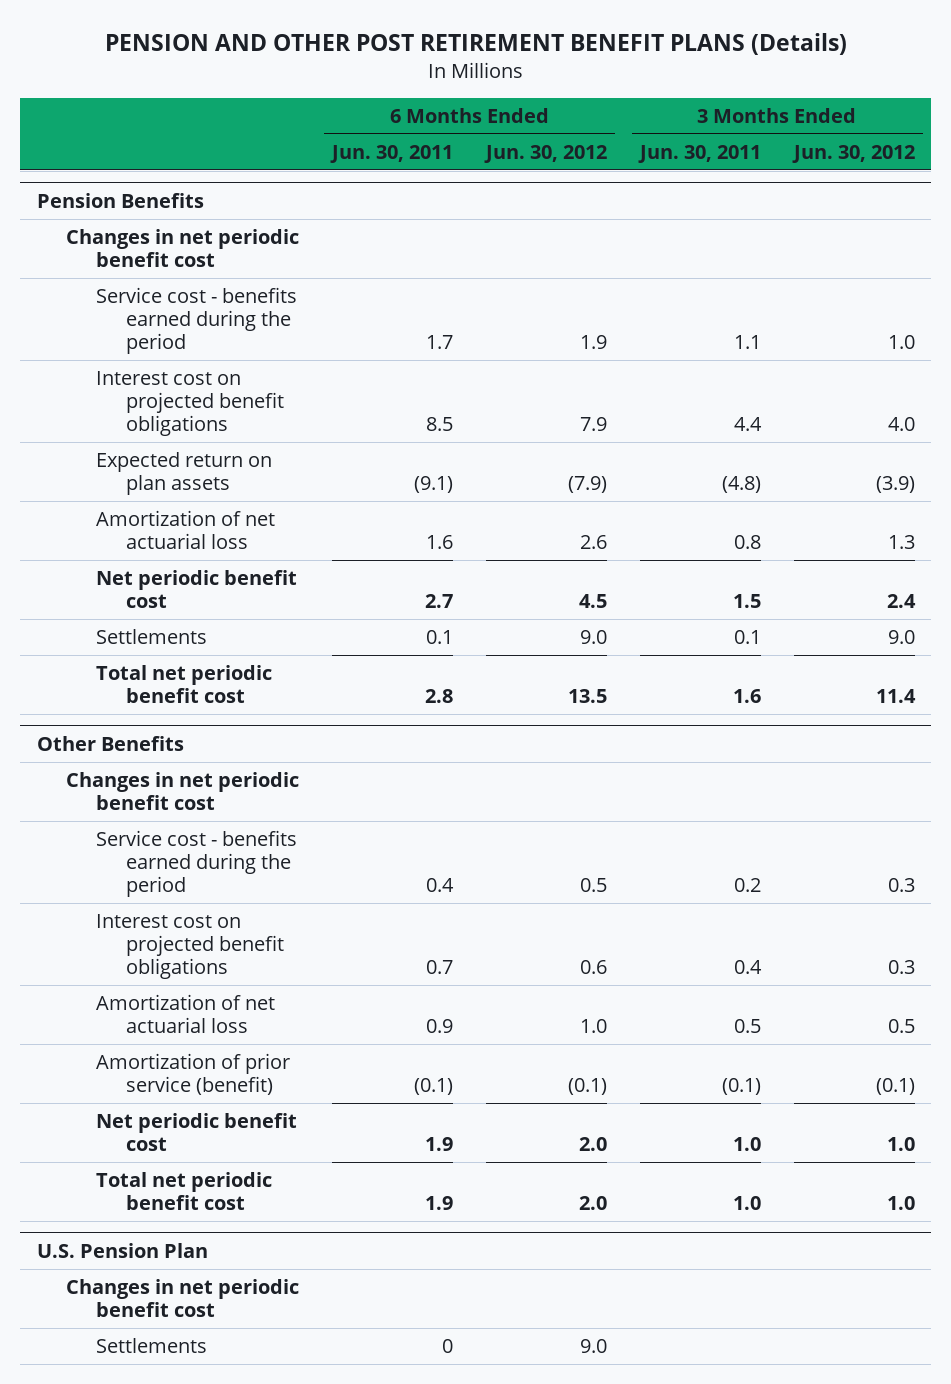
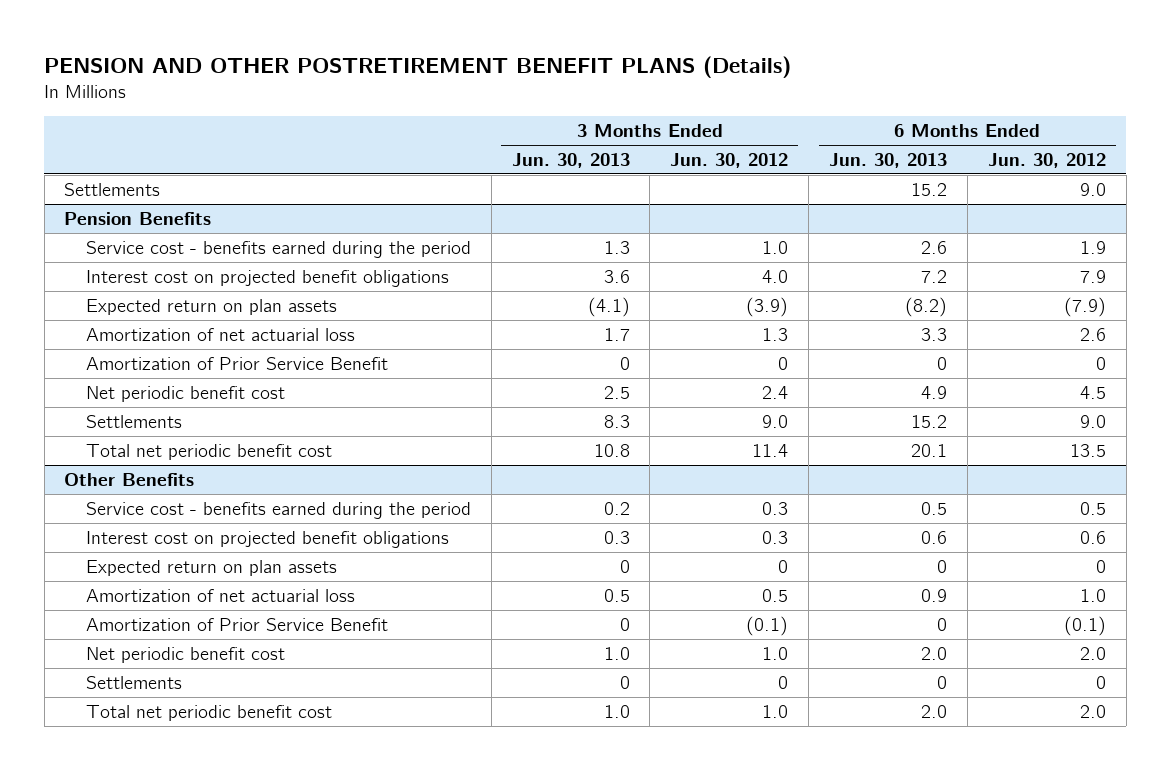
[104,33,847,56] PENSION AND OTHER POST RETIREMENT BENEFIT PLANS (Details) -> [44,55,792,78] PENSION AND OTHER POSTRETIREMENT BENEFIT PLANS (Details)
[330,144,454,163] Jun. 30, 2011 -> none
[637,144,761,163] Jun. 30, 2011 -> none
none -> [511,152,630,168] Jun. 30, 2013
none -> [828,152,947,168] Jun. 30, 2013
none -> [64,182,161,196] Settlements
[66,229,300,268] Changes in net periodic benefit cost -> none
none -> [85,356,388,370] Amortization of Prior Service Benefit
[66,772,300,811] Changes in net periodic benefit cost -> none
none -> [85,559,337,576] Expected return on plan assets
[96,1053,291,1096] Amortization of prior service (benefit) -> [85,617,388,631] Amortization of Prior Service Benefit
none -> [85,675,182,689] Settlements
[36,1242,208,1258] U.S. Pension Plan -> none
[66,1279,300,1318] Changes in net periodic benefit cost -> none
[96,1338,208,1354] Settlements -> none

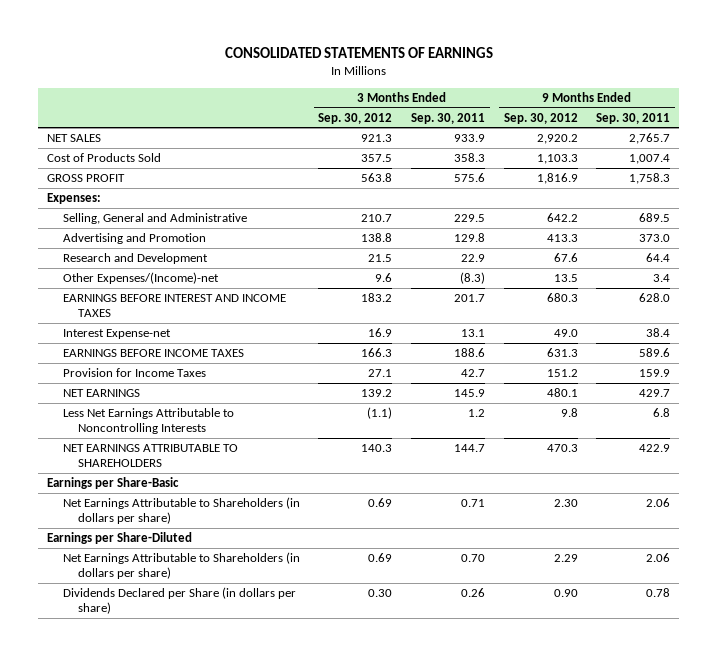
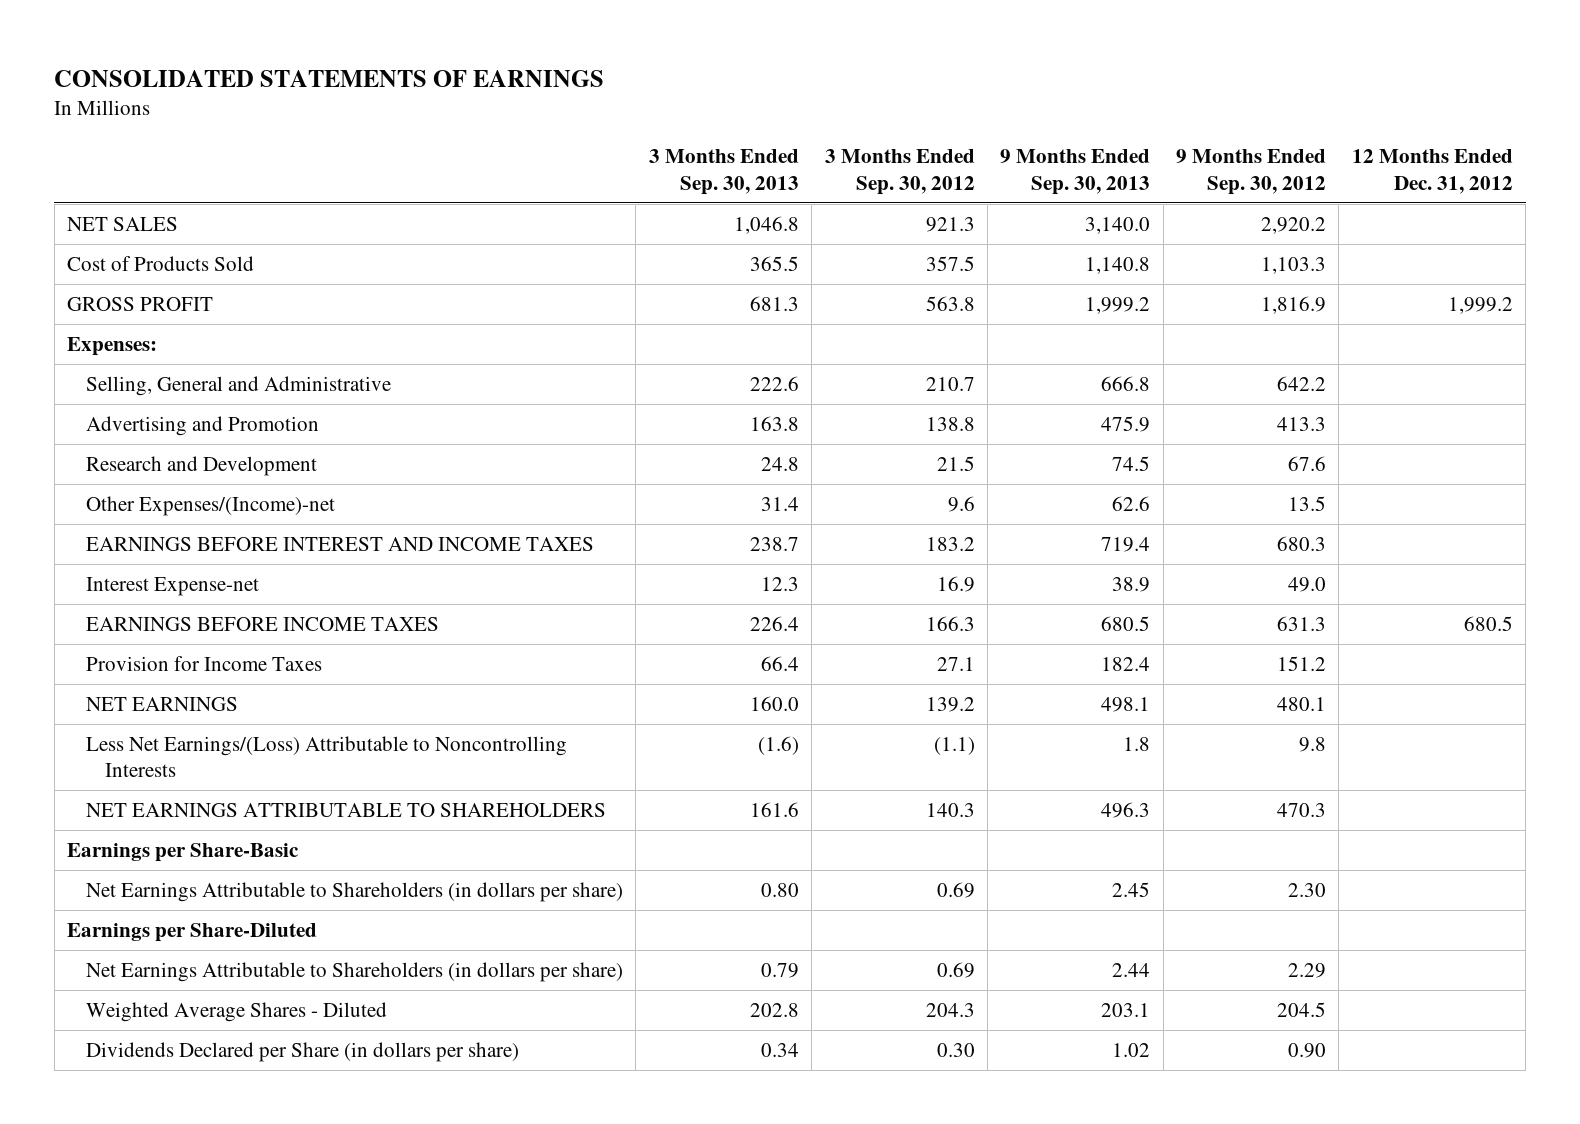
[410,112,485,124] Sep. 30, 2011 -> none
[596,112,671,124] Sep. 30, 2011 -> none
none -> [648,149,799,195] 3 Months Ended Sep. 30, 2013
none -> [1000,149,1151,195] 9 Months Ended Sep. 30, 2013
none -> [1351,149,1513,194] 12 Months Ended Dec. 31, 2012
[62,407,234,435] Less Net Earnings Attributable to Noncontrolling Interests -> [86,735,568,778] Less Net Earnings/(Loss) Attributable to Noncontrolling Interests
none -> [86,1001,388,1022] Weighted Average Shares - Diluted

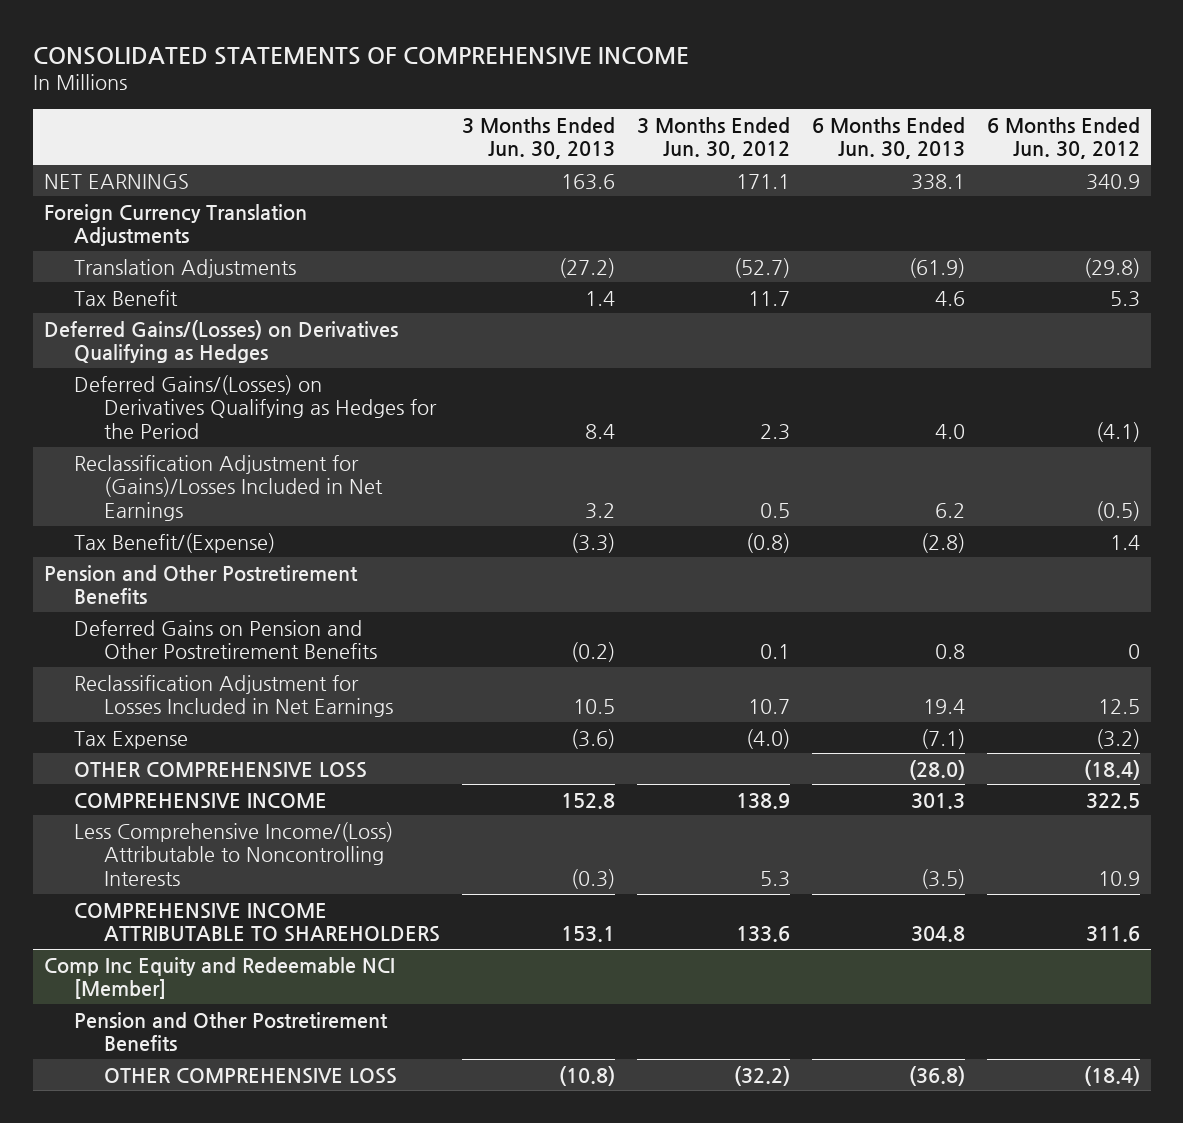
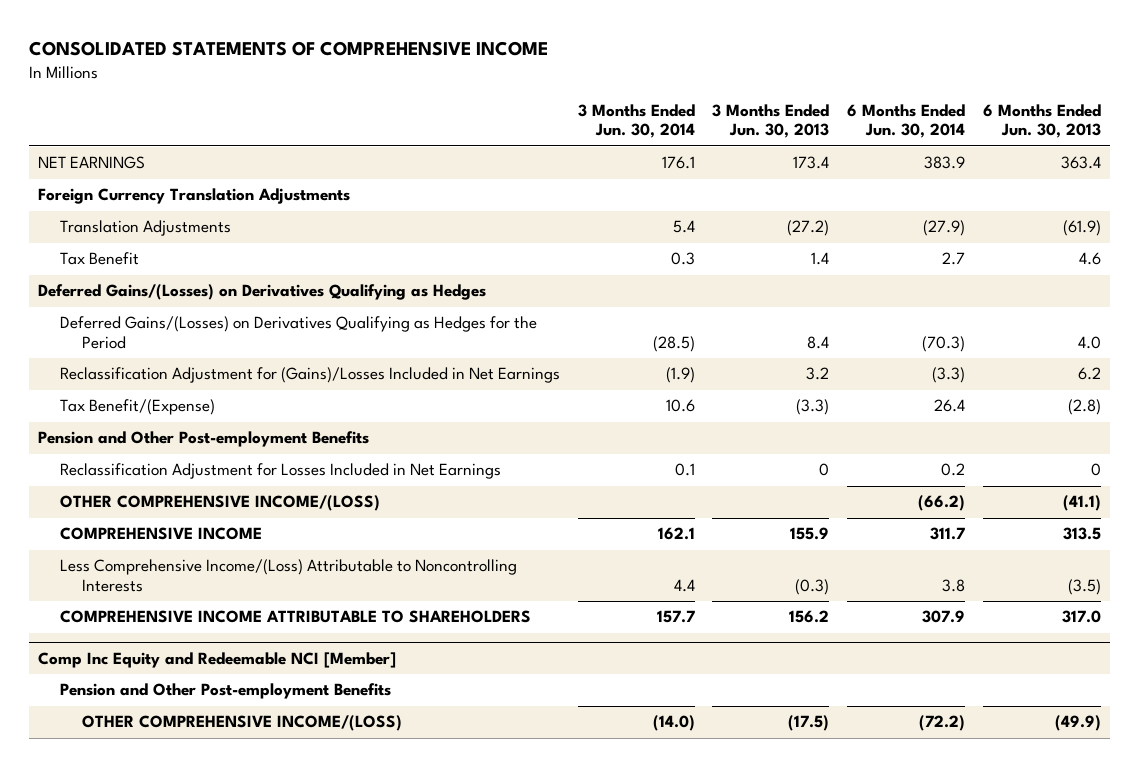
[637,116,791,160] 3 Months Ended Jun. 30, 2012 -> none
[986,116,1140,160] 6 Months Ended Jun. 30, 2012 -> none
none -> [577,103,695,139] 3 Months Ended Jun. 30, 2014
none -> [847,103,966,139] 6 Months Ended Jun. 30, 2014
[561,173,616,190] 163.6 -> [793,156,830,170] 173.4
[910,173,965,190] 338.1 -> [1061,156,1102,170] 363.4
[74,619,378,660] Deferred Gains on Pension and Other Postretirement Benefits -> none
[74,730,189,749] Tax Expense -> none
[43,564,358,605] Pension and Other Postretirement Benefits -> [37,431,369,448] Pension and Other Post-employment Benefits
[573,699,616,715] 10.5 -> [819,463,830,477] 0
[922,699,965,715] 19.4 -> [1091,463,1102,477] 0
[74,761,368,778] OTHER COMPREHENSIVE LOSS -> [59,495,380,512] OTHER COMPREHENSIVE INCOME/(LOSS)
[908,759,965,780] (28.0) -> [1063,495,1102,512] (41.1)
[561,792,616,809] 152.8 -> [790,527,830,541] 155.9
[910,792,965,809] 301.3 -> [1063,527,1102,541] 313.5
[561,926,616,943] 153.1 -> [789,610,830,624] 156.2
[910,926,965,943] 304.8 -> [1062,610,1102,624] 317.0
[74,1011,389,1052] Pension and Other Postretirement Benefits -> [59,683,391,700] Pension and Other Post-employment Benefits
[104,1067,398,1084] OTHER COMPREHENSIVE LOSS -> [81,715,402,732] OTHER COMPREHENSIVE INCOME/(LOSS)
[559,1065,616,1086] (10.8) -> [788,715,830,732] (17.5)
[908,1065,965,1086] (36.8) -> [1055,715,1102,732] (49.9)

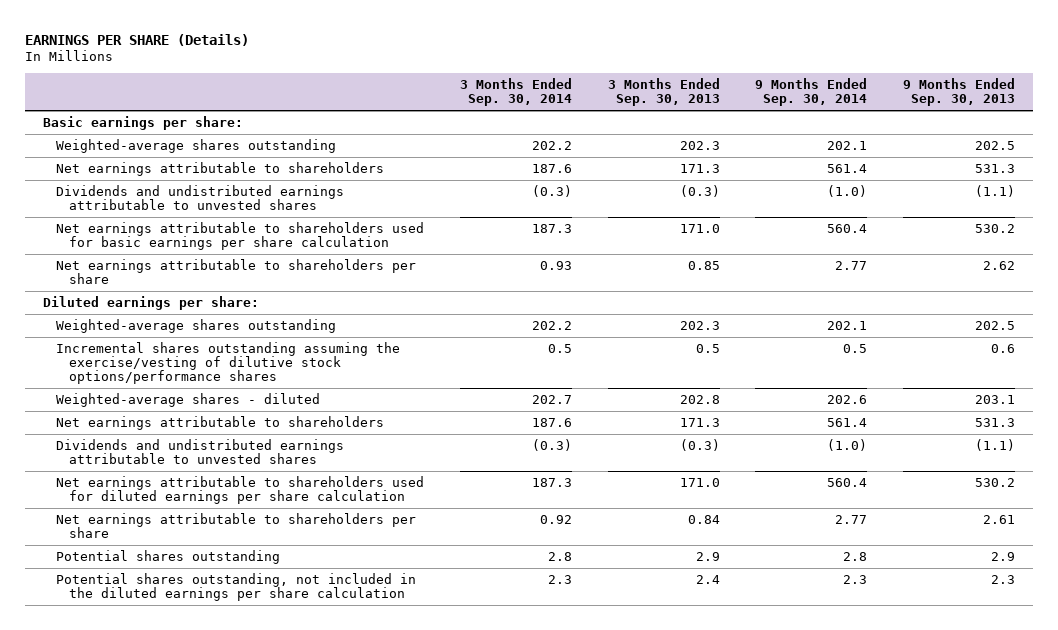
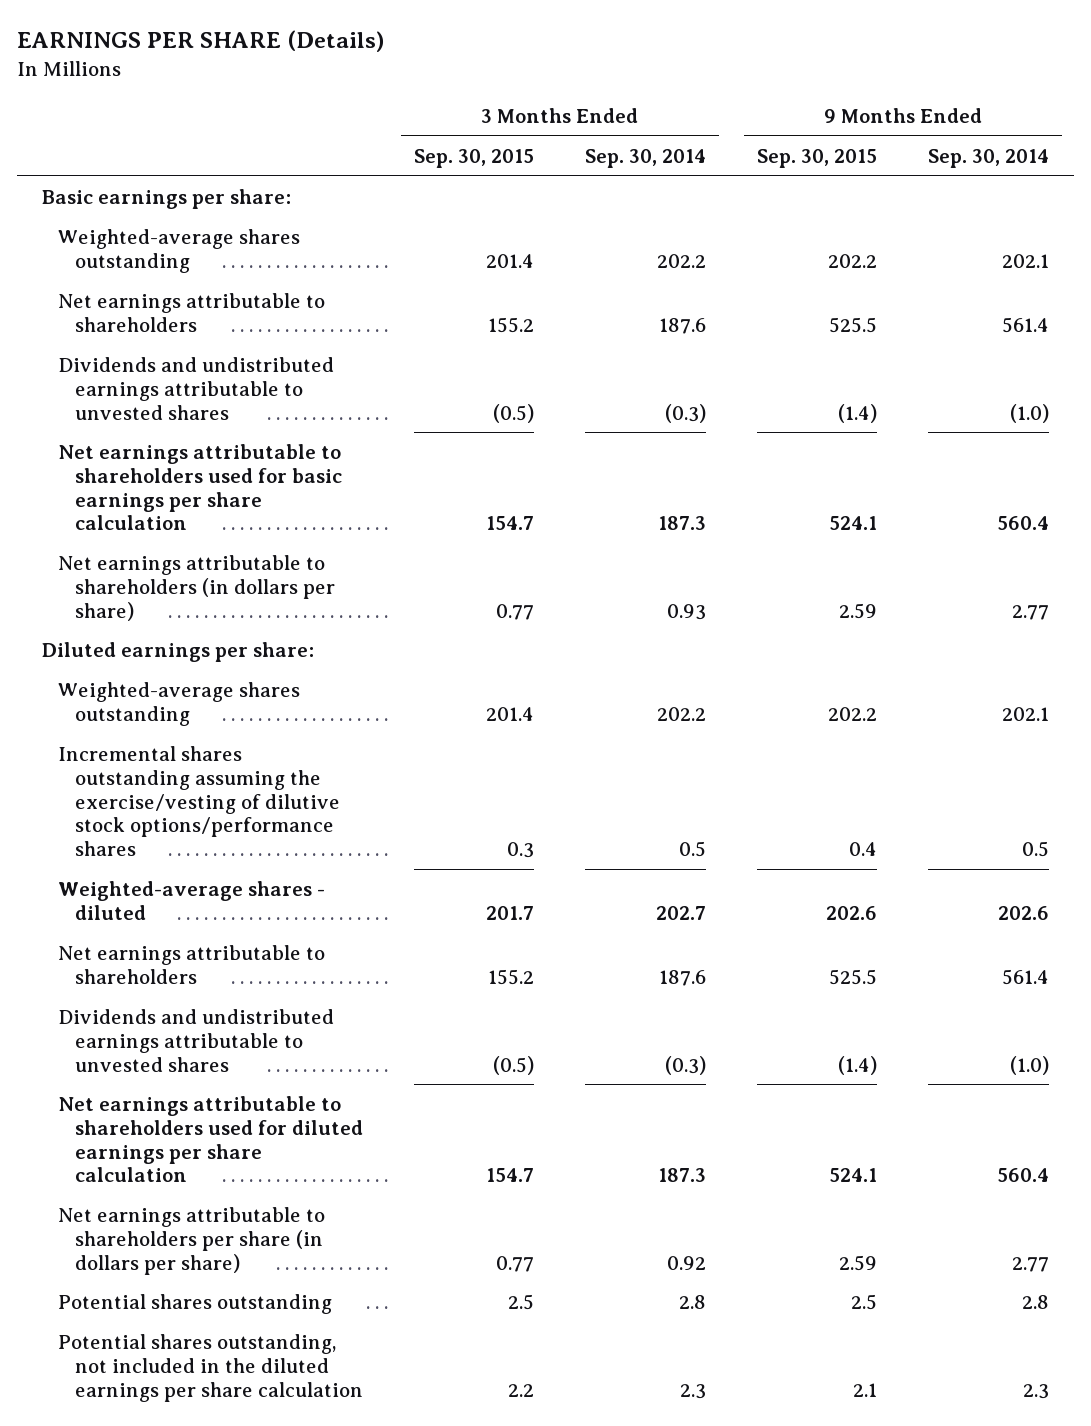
[607,78,720,107] 3 Months Ended Sep. 30, 2013 -> none
[903,78,1016,107] 9 Months Ended Sep. 30, 2013 -> none
none -> [413,148,534,168] Sep. 30, 2015
none -> [756,148,877,168] Sep. 30, 2015
[56,258,417,285] Net earnings attributable to shareholders per share -> [58,554,335,621] Net earnings attributable to shareholders (in dollars per share)
[56,512,417,539] Net earnings attributable to shareholders per share -> [58,1206,326,1275] Net earnings attributable to shareholders per share (in dollars per share)

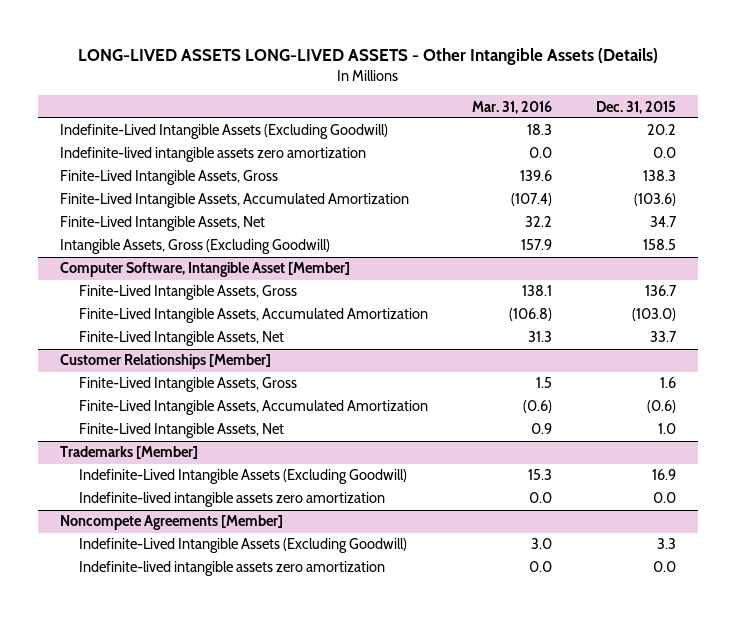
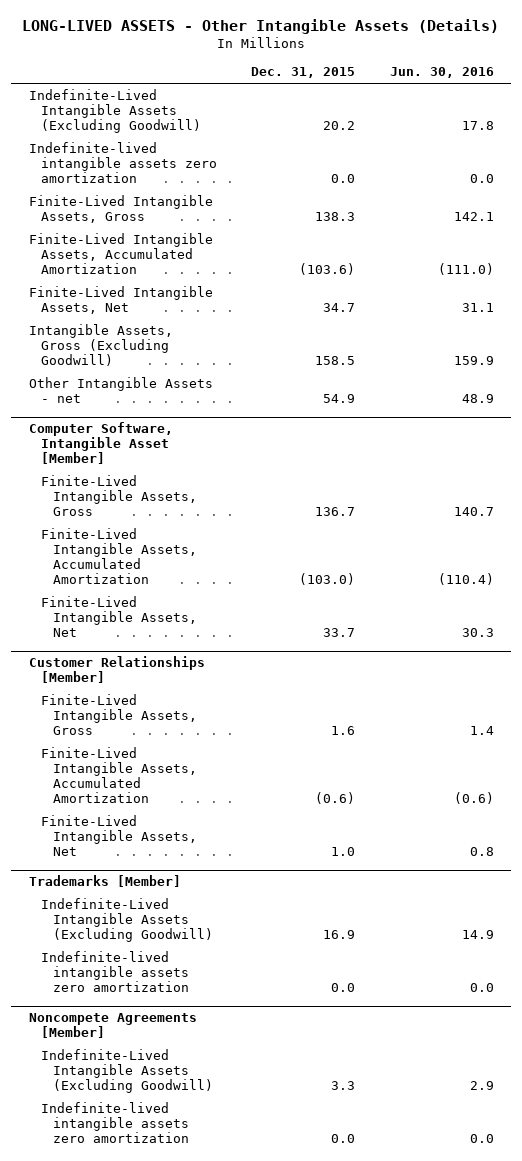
[77,47,658,65] LONG-LIVED ASSETS LONG-LIVED ASSETS - Other Intangible Assets (Details) -> [22,18,500,34] LONG-LIVED ASSETS - Other Intangible Assets (Details)
[471,100,552,114] Mar. 31, 2016 -> none
none -> [389,67,494,79] Jun. 30, 2016
none -> [28,376,213,403] Other Intangible Assets - net

